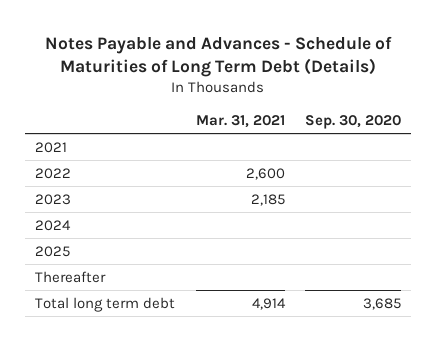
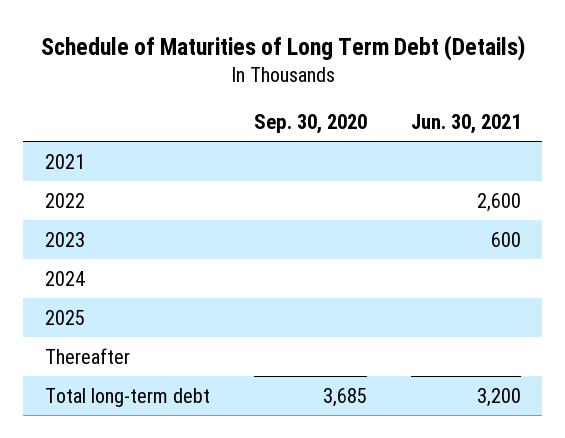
[45,35,393,77] Notes Payable and Advances - Schedule of Maturities of Long Term Debt (Details) -> [40,34,525,61] Schedule of Maturities of Long Term Debt (Details)
[195,114,285,128] Mar. 31, 2021 -> none
none -> [410,114,521,135] Jun. 30, 2021
[35,296,176,312] Total long term debt -> [44,387,210,407] Total long-term debt

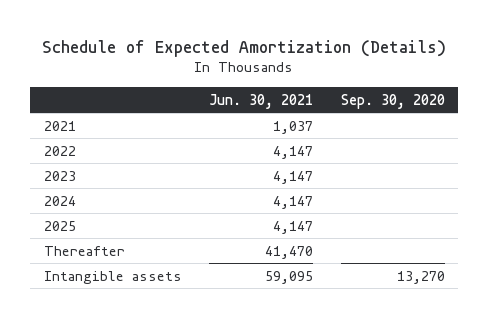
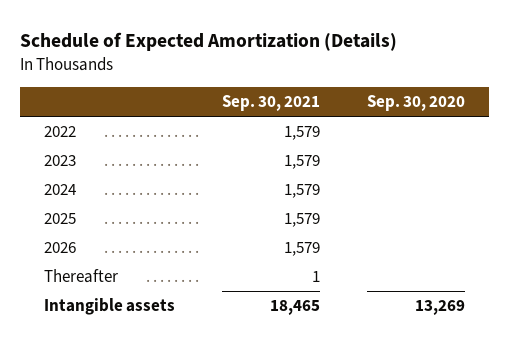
[209,93,314,109] Jun. 30, 2021 -> none
none -> [222,95,321,112] Sep. 30, 2021
[43,120,76,131] 2021 -> none
none -> [43,242,76,254] 2026
[396,270,445,284] 13,270 -> [415,300,466,316] 13,269

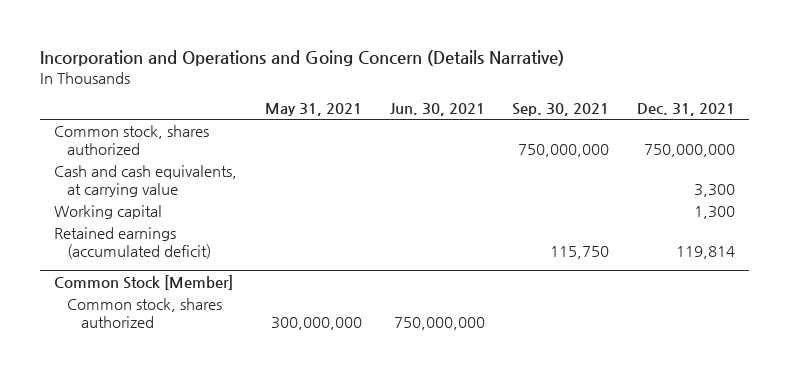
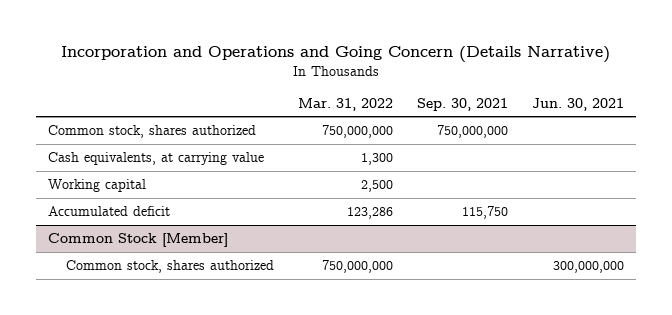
[264,103,362,117] May 31, 2021 -> none
[637,103,736,117] Dec. 31, 2021 -> none
none -> [297,97,393,111] Mar. 31, 2022
[53,165,237,198] Cash and cash equivalents, at carrying value -> [47,152,264,166] Cash equivalents, at carrying value
[53,227,212,260] Retained earnings (accumulated deficit) -> [47,206,170,217] Accumulated deficit
[393,317,485,331] 750,000,000 -> [552,261,624,274] 300,000,000

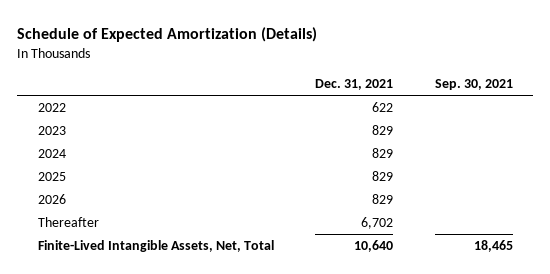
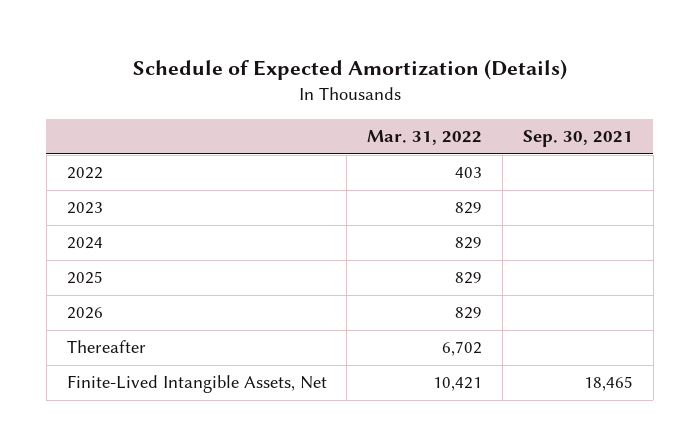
[315,79,394,91] Dec. 31, 2021 -> none
none -> [367,130,483,146] Mar. 31, 2022
[37,240,274,253] Finite-Lived Intangible Assets, Net, Total -> [66,375,327,394] Finite-Lived Intangible Assets, Net

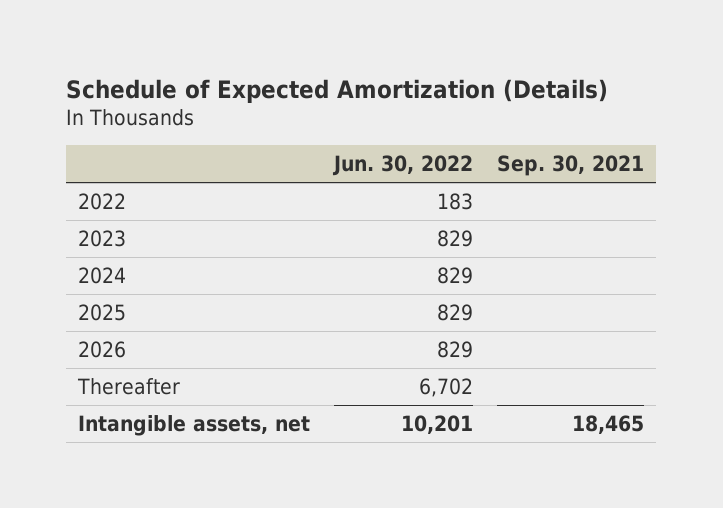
[367,130,483,146] Mar. 31, 2022 -> none
none -> [332,155,474,177] Jun. 30, 2022
[66,375,327,394] Finite-Lived Intangible Assets, Net -> [78,414,311,436] Intangible assets, net

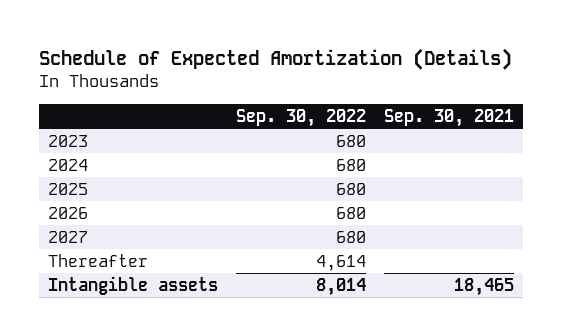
[332,155,474,177] Jun. 30, 2022 -> none
none -> [236,108,367,127] Sep. 30, 2022
[78,192,127,210] 2022 -> none
none -> [47,231,88,244] 2027
[78,414,311,436] Intangible assets, net -> [47,276,218,296] Intangible assets

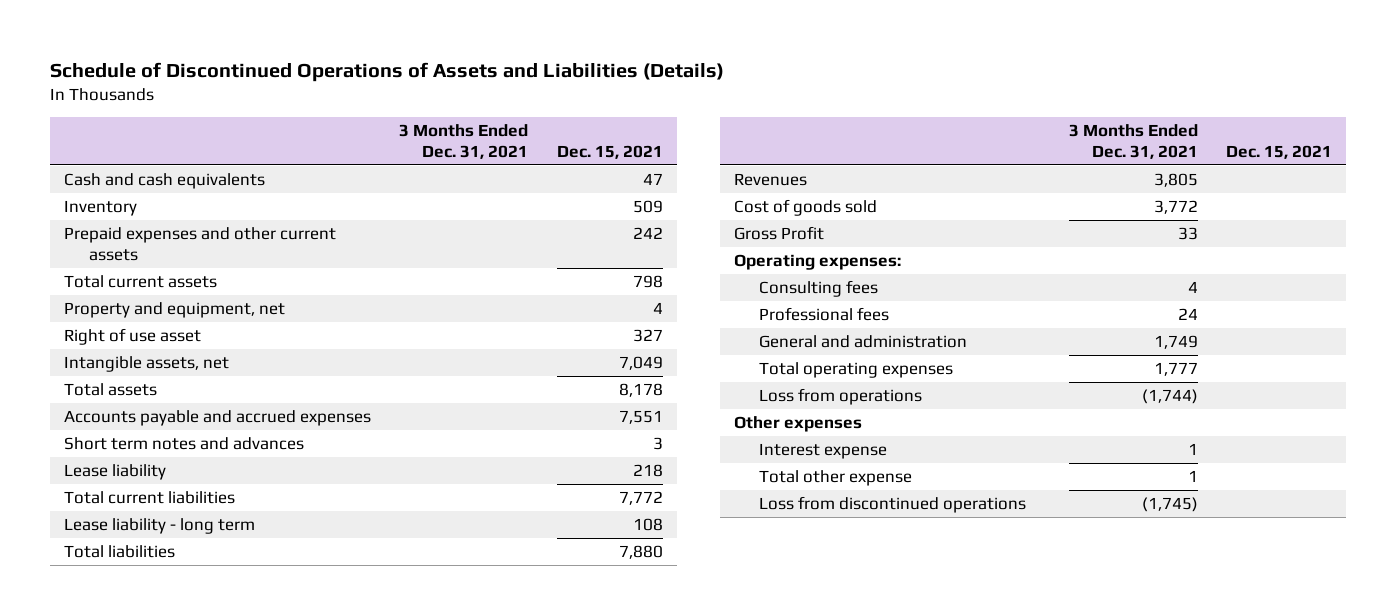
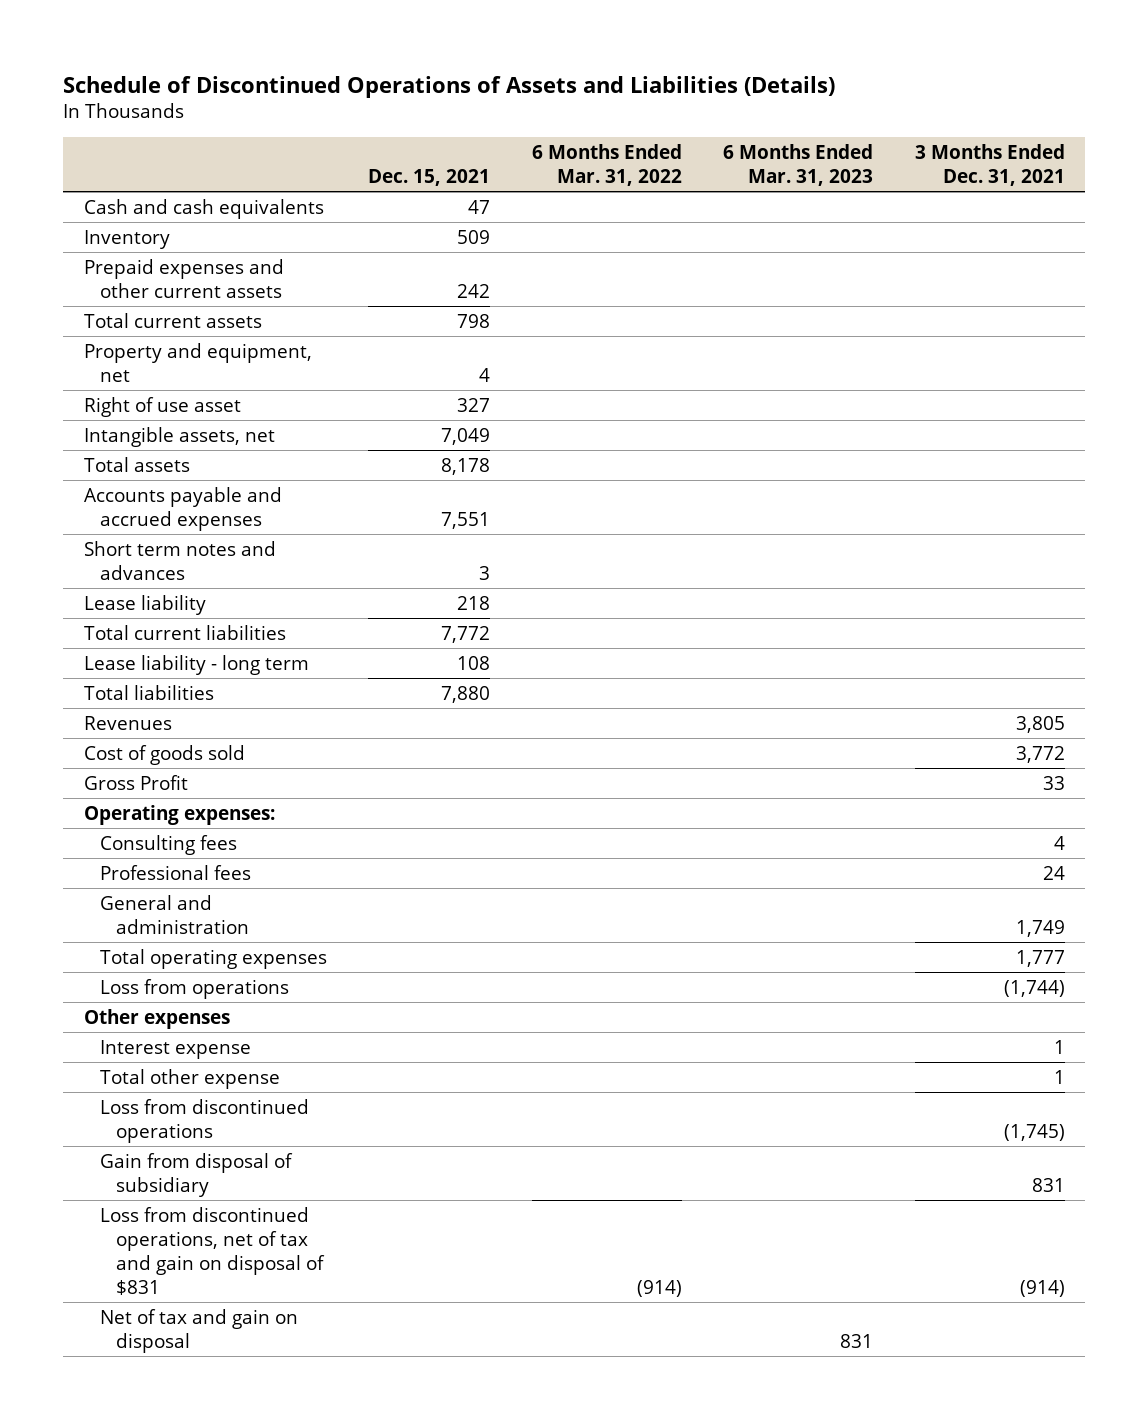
none -> [531,143,682,186] 6 Months Ended Mar. 31, 2022
none -> [723,143,874,186] 6 Months Ended Mar. 31, 2023
none -> [100,1152,294,1197] Gain from disposal of subsidiary
none -> [100,1206,326,1295] Loss from discontinued operations, net of tax and gain on disposal of $831
none -> [100,1308,299,1353] Net of tax and gain on disposal

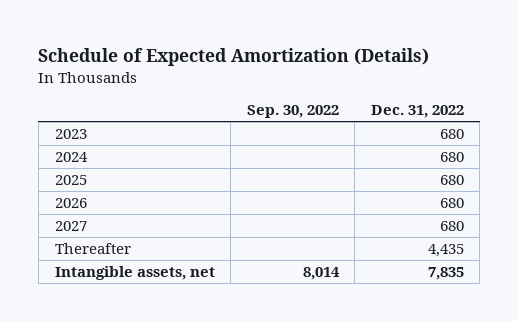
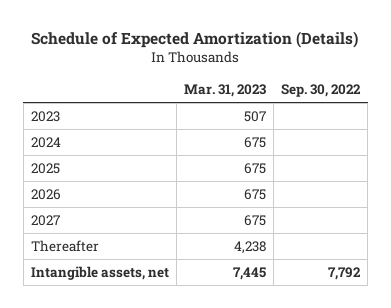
[370,104,464,118] Dec. 31, 2022 -> none
none -> [183,83,266,97] Mar. 31, 2023
[302,267,340,281] 8,014 -> [328,266,362,280] 7,792

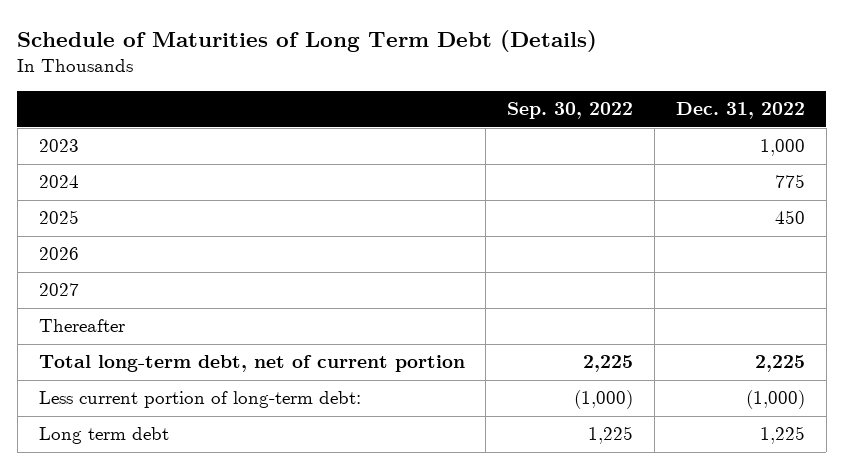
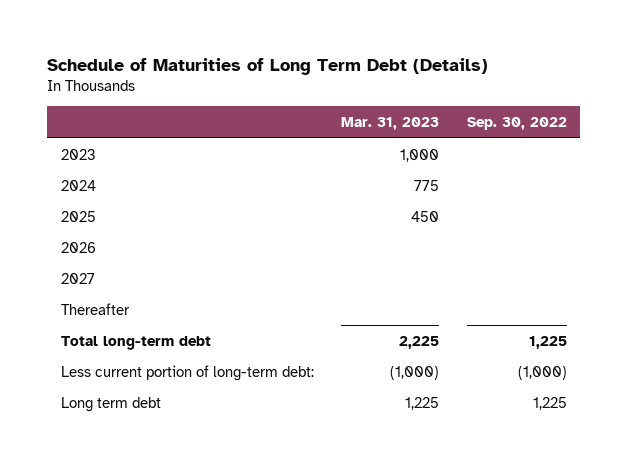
[675,102,805,120] Dec. 31, 2022 -> none
none -> [341,117,440,131] Mar. 31, 2023
[38,355,465,373] Total long-term debt, net of current portion -> [60,335,211,350] Total long-term debt
[583,355,634,373] 2,225 -> [528,335,567,349] 1,225

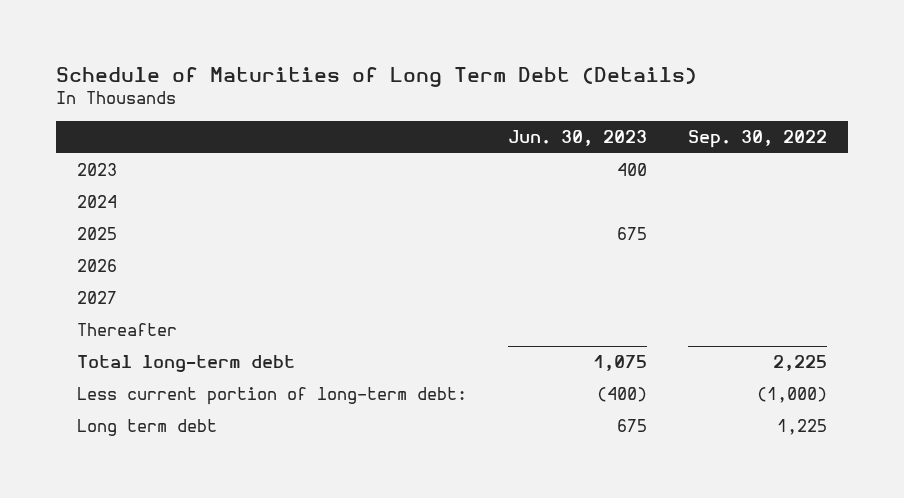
[341,117,440,131] Mar. 31, 2023 -> none
none -> [508,130,648,147] Jun. 30, 2023
[528,335,567,349] 1,225 -> [773,355,828,372] 2,225

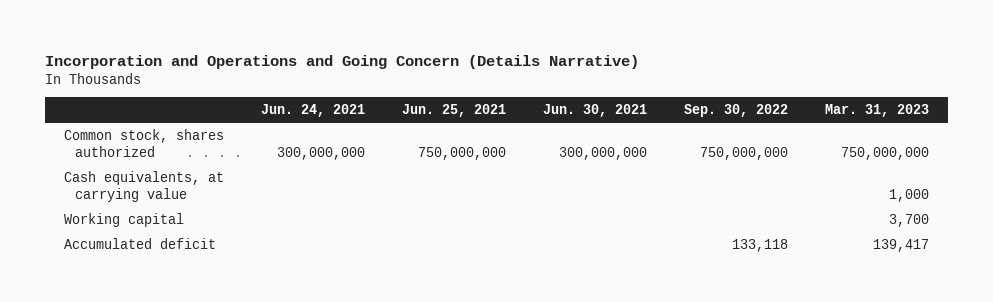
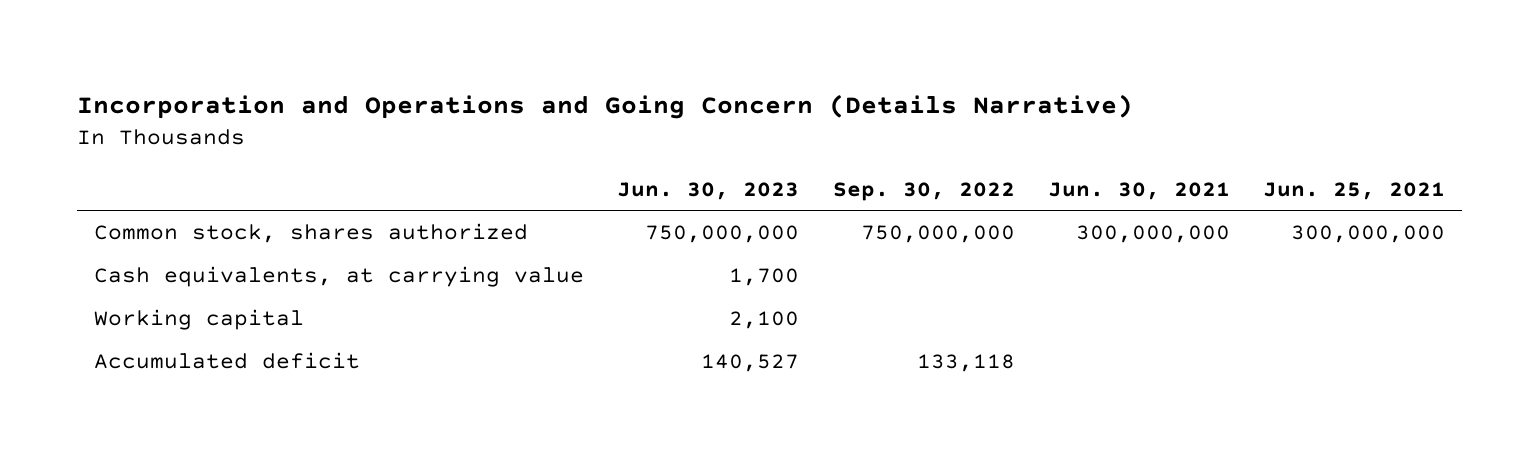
[260,104,365,118] Jun. 24, 2021 -> none
[825,104,930,118] Mar. 31, 2023 -> none
none -> [617,181,800,200] Jun. 30, 2023
[417,147,506,161] 750,000,000 -> [1291,225,1446,244] 300,000,000

